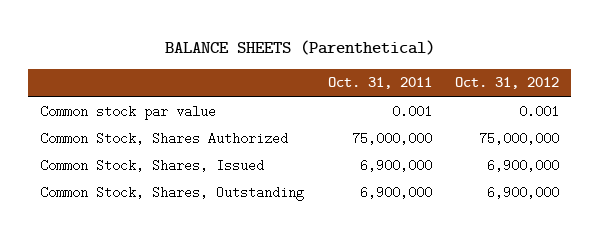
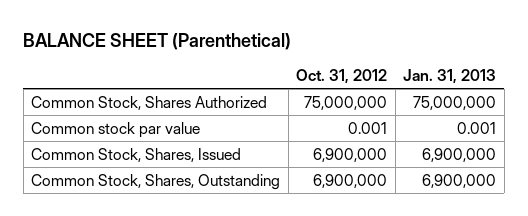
[164,39,435,55] BALANCE SHEETS (Parenthetical) -> [23,33,292,51] BALANCE SHEET (Parenthetical)
[327,77,432,90] Oct. 31, 2011 -> none
none -> [403,69,497,85] Jan. 31, 2013
[40,104,217,120] Common stock par value -> [31,121,201,138] Common stock par value

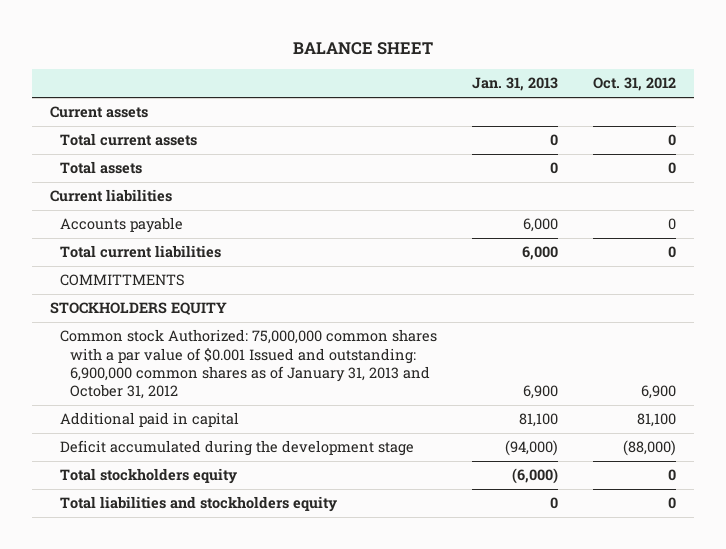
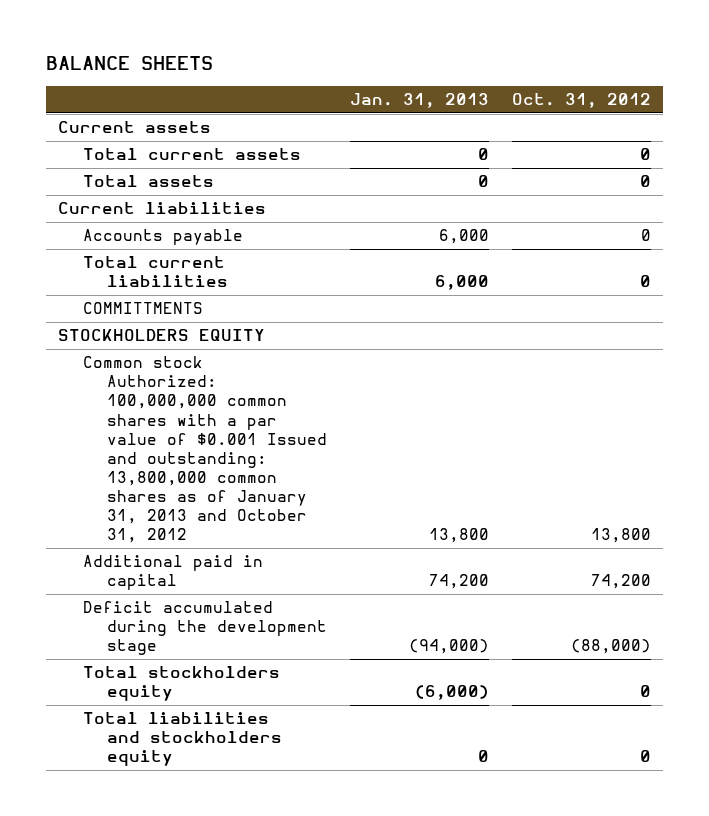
[293,42,434,56] BALANCE SHEET -> [46,56,214,71] BALANCE SHEETS
[59,329,437,400] Common stock Authorized: 75,000,000 common shares with a par value of $0.001 Issued and outstanding: 6,900,000 common shares as of January 31, 2013 and October 31, 2012 -> [82,356,328,544] Common stock Authorized: 100,000,000 common shares with a par value of $0.001 Issued and outstanding: 13,800,000 common shares as of January 31, 2013 and October 31, 2012
[523,385,559,400] 6,900 -> [429,528,490,544] 13,800
[641,385,677,400] 6,900 -> [591,528,652,544] 13,800
[519,413,559,428] 81,100 -> [429,574,490,590] 74,200
[637,413,677,428] 81,100 -> [591,574,652,590] 74,200

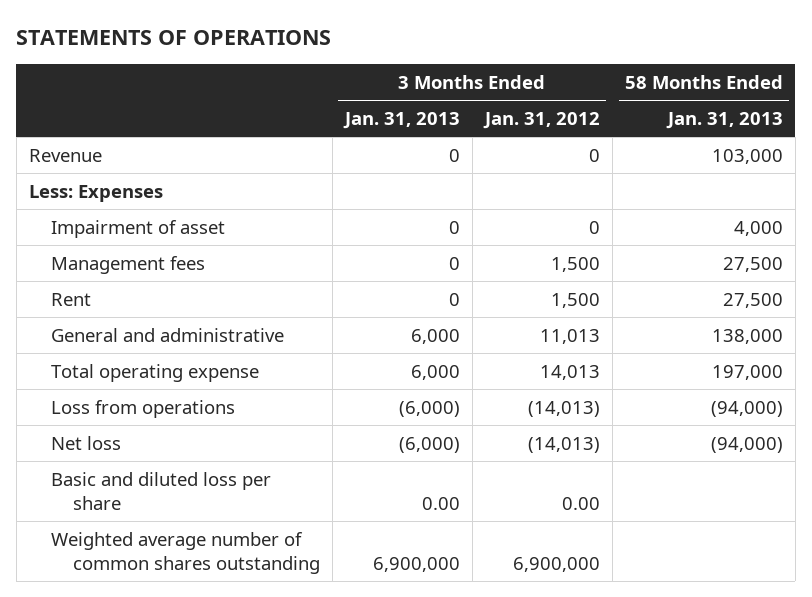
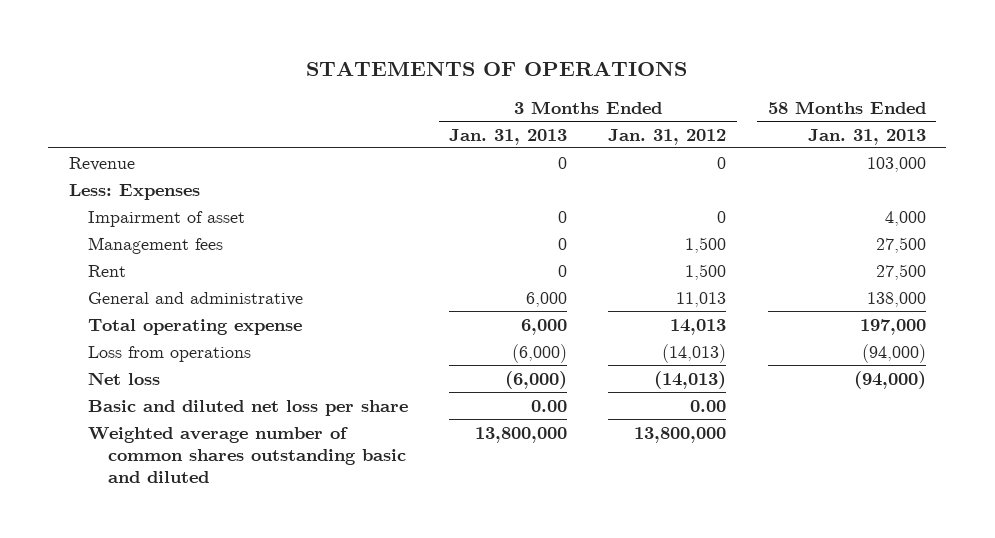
[50,471,271,510] Basic and diluted loss per share -> [88,399,409,416] Basic and diluted net loss per share
[50,531,320,574] Weighted average number of common shares outstanding -> [88,426,406,483] Weighted average number of common shares outstanding basic and diluted
[372,556,460,572] 6,900,000 -> [475,426,568,443] 13,800,000
[512,556,600,572] 6,900,000 -> [634,426,727,443] 13,800,000

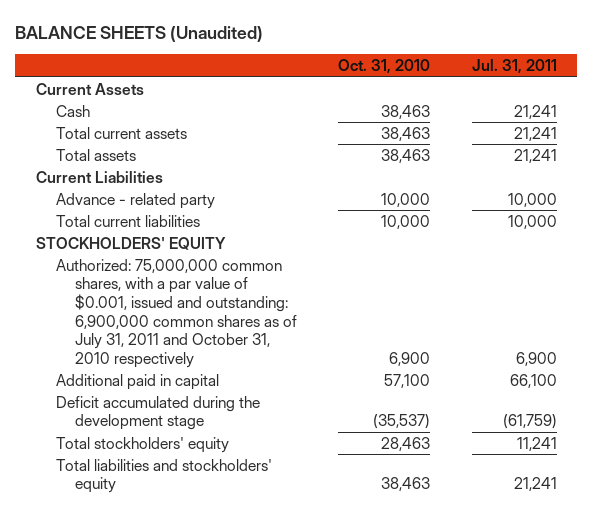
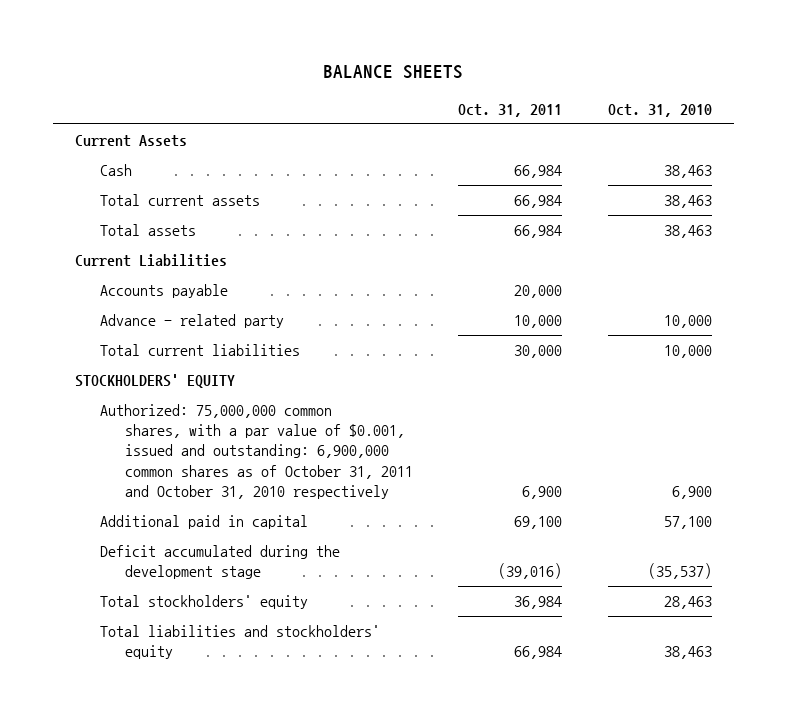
[15,26,264,43] BALANCE SHEETS (Unaudited) -> [323,65,464,80] BALANCE SHEETS
[471,59,557,75] Jul. 31, 2011 -> none
none -> [458,103,563,117] Oct. 31, 2011
none -> [100,284,229,299] Accounts payable
[55,258,298,368] Authorized: 75,000,000 common shares, with a par value of $0.001, issued and outstanding: 6,900,000 common shares as of July 31, 2011 and October 31, 2010 respectively -> [100,404,414,499] Authorized: 75,000,000 common shares, with a par value of $0.001, issued and outstanding: 6,900,000 common shares as of October 31, 2011 and October 31, 2010 respectively

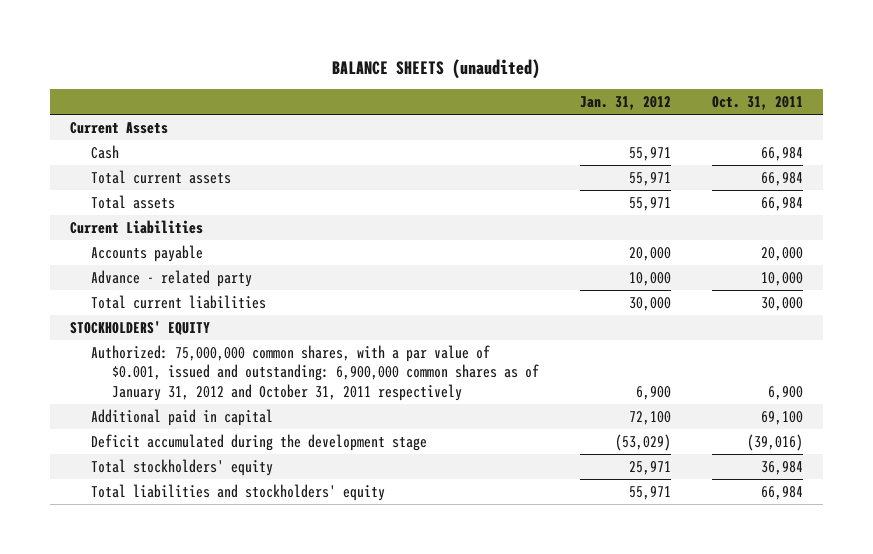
[323,65,464,80] BALANCE SHEETS -> [332,58,541,79] BALANCE SHEETS (unaudited)
[607,103,712,117] Oct. 31, 2010 -> none
none -> [579,96,671,111] Jan. 31, 2012
[100,404,414,499] Authorized: 75,000,000 common shares, with a par value of $0.001, issued and outstanding: 6,900,000 common shares as of October 31, 2011 and October 31, 2010 respectively -> [91,344,540,401] Authorized: 75,000,000 common shares, with a par value of $0.001, issued and outstanding: 6,900,000 common shares as of January 31, 2012 and October 31, 2011 respectively

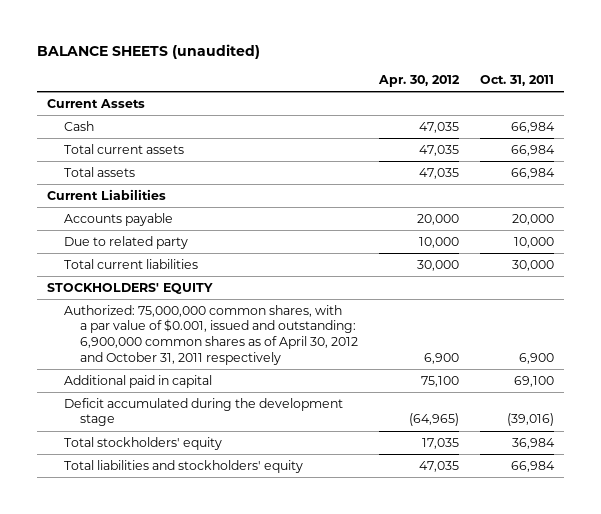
[579,96,671,111] Jan. 31, 2012 -> none
none -> [377,75,460,88] Apr. 30, 2012
[91,269,253,287] Advance - related party -> [63,235,188,249] Due to related party
[91,344,540,401] Authorized: 75,000,000 common shares, with a par value of $0.001, issued and outstanding: 6,900,000 common shares as of January 31, 2012 and October 31, 2011 respectively -> [63,304,359,365] Authorized: 75,000,000 common shares, with a par value of $0.001, issued and outstanding: 6,900,000 common shares as of April 30, 2012 and October 31, 2011 respectively

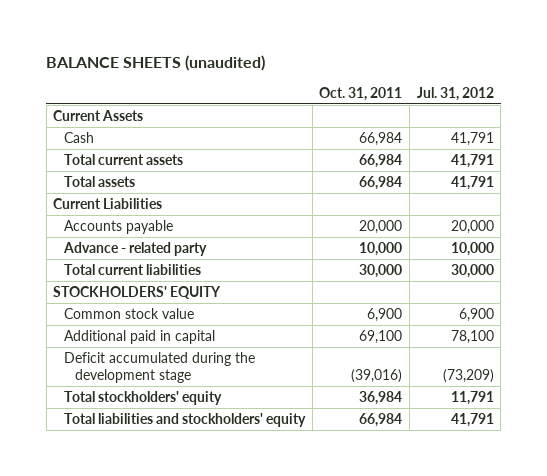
[377,75,460,88] Apr. 30, 2012 -> none
none -> [416,86,494,101] Jul. 31, 2012
[63,235,188,249] Due to related party -> [63,241,208,256] Advance - related party
[63,304,359,365] Authorized: 75,000,000 common shares, with a par value of $0.001, issued and outstanding: 6,900,000 common shares as of April 30, 2012 and October 31, 2011 respectively -> [64,307,195,319] Common stock value

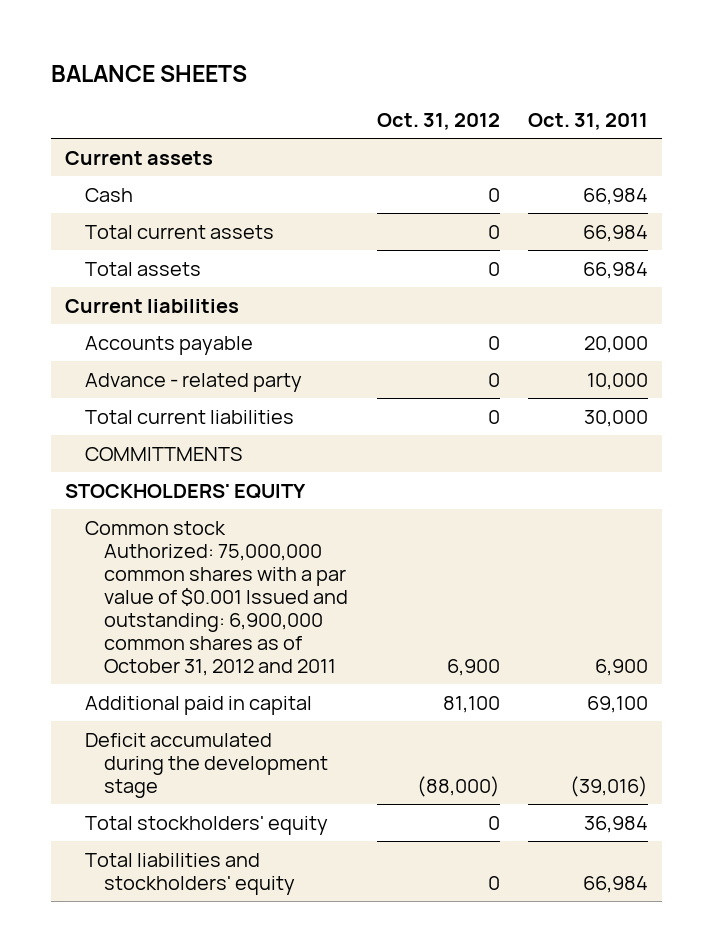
[46,55,266,72] BALANCE SHEETS (unaudited) -> [50,64,247,82] BALANCE SHEETS
[416,86,494,101] Jul. 31, 2012 -> none
none -> [376,113,500,131] Oct. 31, 2012
[53,109,144,121] Current Assets -> [64,150,213,165] Current assets
[53,197,163,209] Current Liabilities -> [64,298,239,313] Current liabilities
none -> [84,446,242,461] COMMITTMENTS
[64,307,195,319] Common stock value -> [84,520,349,676] Common stock Authorized: 75,000,000 common shares with a par value of $0.001 Issued and outstanding: 6,900,000 common shares as of October 31, 2012 and 2011

